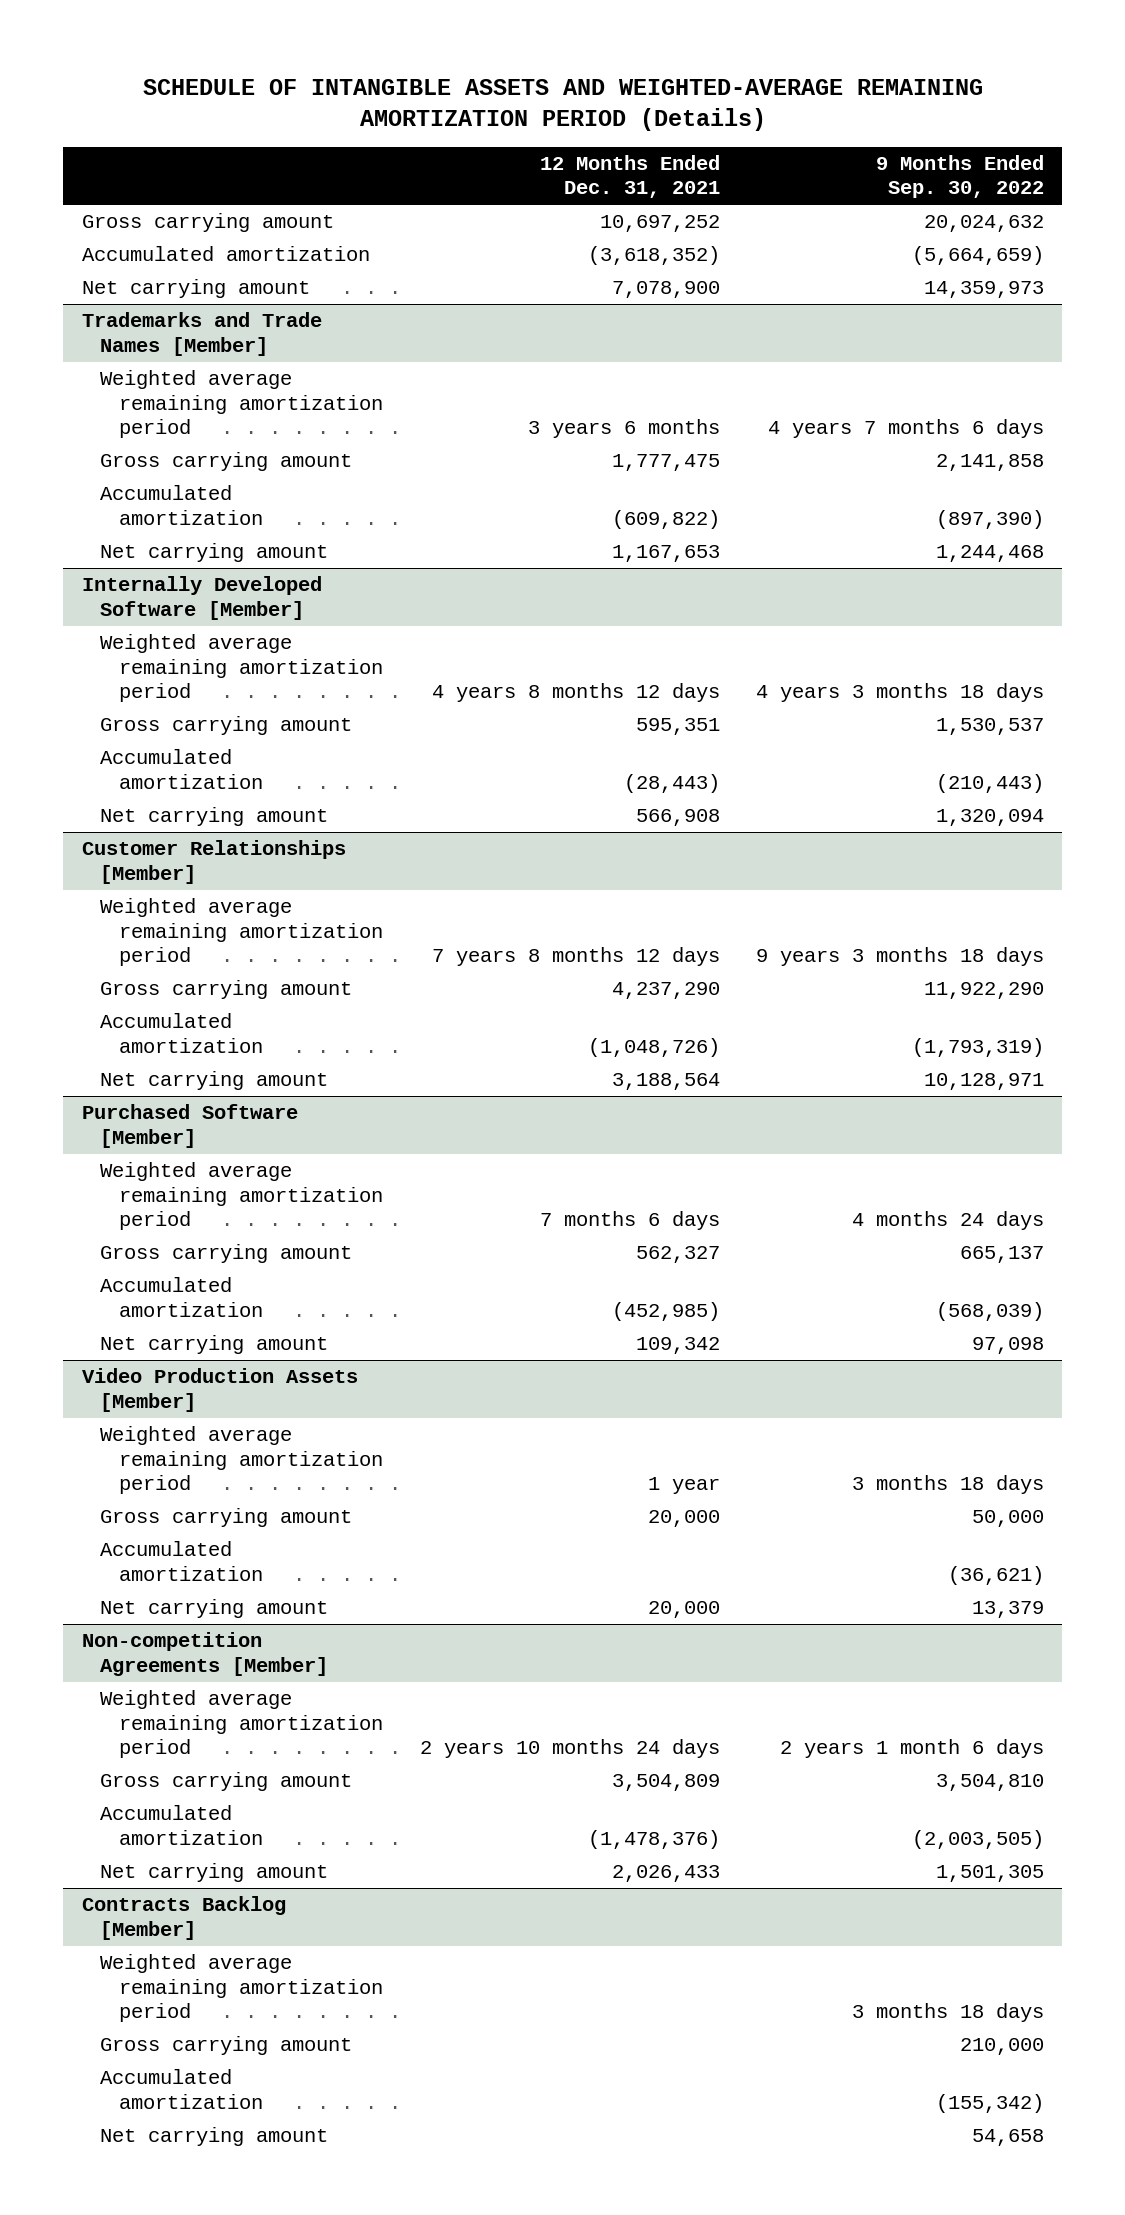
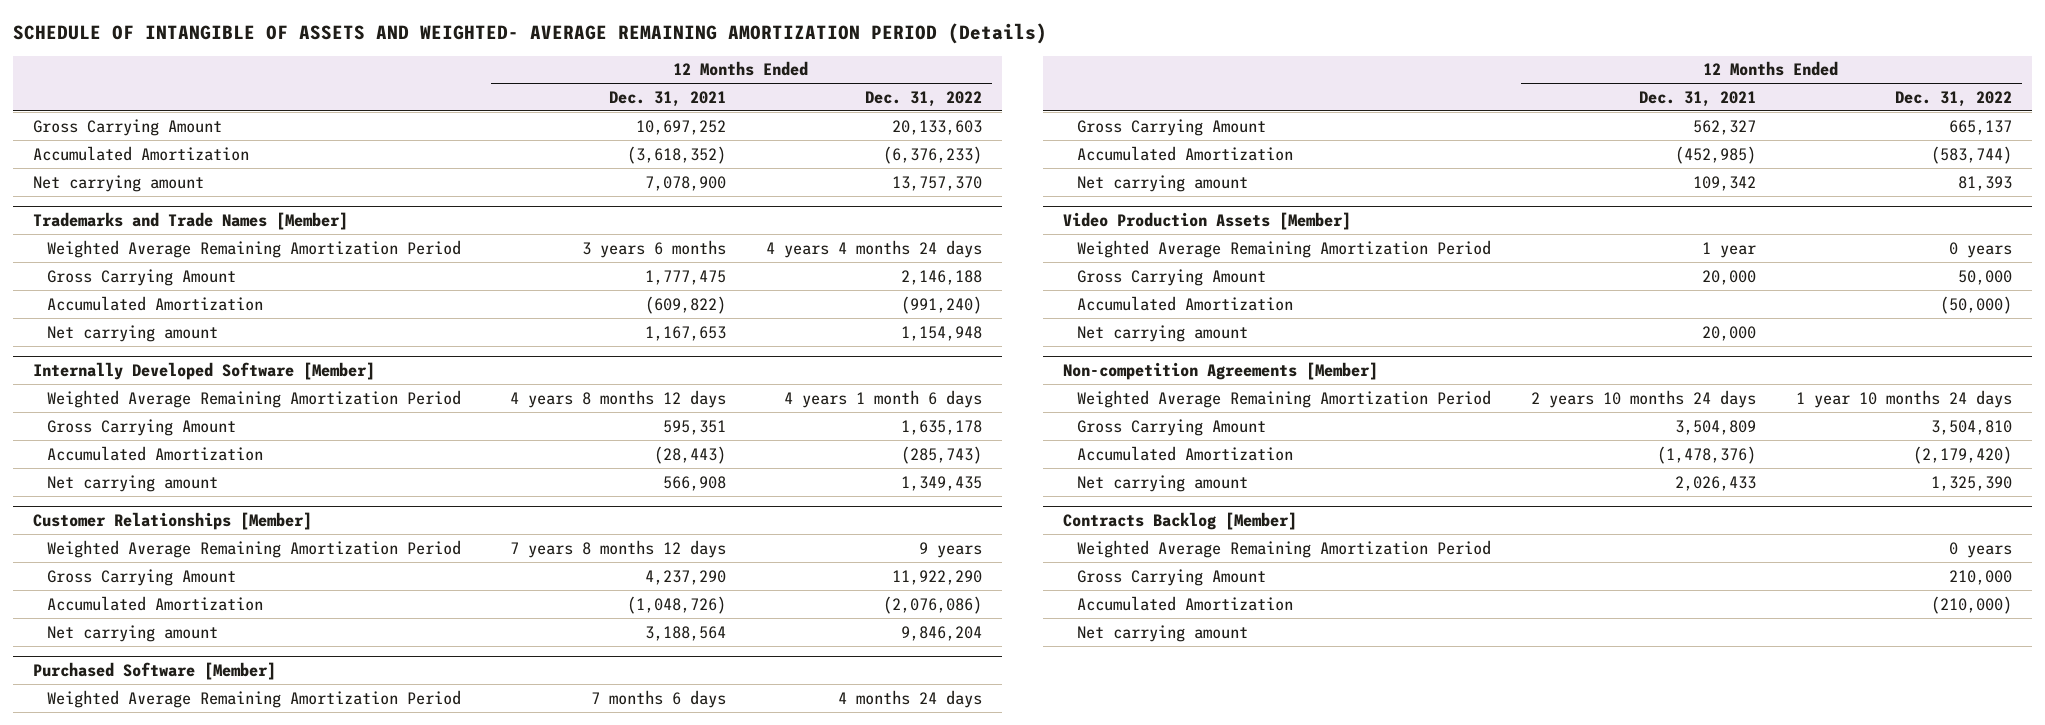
[142,78,983,132] SCHEDULE OF INTANGIBLE ASSETS AND WEIGHTED-AVERAGE REMAINING AMORTIZATION PERIOD (Details) -> [13,23,1048,45] SCHEDULE OF INTANGIBLE OF ASSETS AND WEIGHTED- AVERAGE REMAINING AMORTIZATION PERIOD (Details)
[875,155,1044,199] 9 Months Ended Sep. 30, 2022 -> none
none -> [864,90,982,107] Dec. 31, 2022
[81,213,334,233] Gross carrying amount -> [33,118,223,136] Gross Carrying Amount
[81,246,370,262] Accumulated amortization -> [33,145,250,161] Accumulated Amortization
[100,370,384,438] Weighted average remaining amortization period -> [47,239,462,258] Weighted Average Remaining Amortization Period
[100,452,353,472] Gross carrying amount -> [47,268,237,286] Gross Carrying Amount
[100,485,264,525] Accumulated amortization -> [47,295,264,311] Accumulated Amortization
[100,634,384,702] Weighted average remaining amortization period -> [47,389,462,408] Weighted Average Remaining Amortization Period
[100,716,353,736] Gross carrying amount -> [47,418,237,436] Gross Carrying Amount
[100,749,264,789] Accumulated amortization -> [47,445,264,461] Accumulated Amortization
[100,898,384,966] Weighted average remaining amortization period -> [47,539,462,558] Weighted Average Remaining Amortization Period
[100,980,353,1000] Gross carrying amount -> [47,568,237,586] Gross Carrying Amount
[100,1013,264,1053] Accumulated amortization -> [47,595,264,611] Accumulated Amortization
[100,1162,384,1230] Weighted average remaining amortization period -> [47,689,462,708] Weighted Average Remaining Amortization Period
[100,1244,353,1264] Gross carrying amount -> [1077,118,1267,136] Gross Carrying Amount
[100,1277,264,1317] Accumulated amortization -> [1077,145,1294,161] Accumulated Amortization
[100,1426,384,1494] Weighted average remaining amortization period -> [1077,239,1492,258] Weighted Average Remaining Amortization Period
[100,1508,353,1528] Gross carrying amount -> [1077,268,1267,286] Gross Carrying Amount
[100,1541,264,1581] Accumulated amortization -> [1077,295,1294,311] Accumulated Amortization
[100,1690,384,1758] Weighted average remaining amortization period -> [1077,389,1492,408] Weighted Average Remaining Amortization Period
[100,1772,353,1792] Gross carrying amount -> [1077,418,1267,436] Gross Carrying Amount
[100,1805,264,1845] Accumulated amortization -> [1077,445,1294,461] Accumulated Amortization
[100,1954,384,2022] Weighted average remaining amortization period -> [1077,539,1492,558] Weighted Average Remaining Amortization Period
[100,2036,353,2056] Gross carrying amount -> [1077,568,1267,586] Gross Carrying Amount
[100,2069,264,2109] Accumulated amortization -> [1077,595,1294,611] Accumulated Amortization

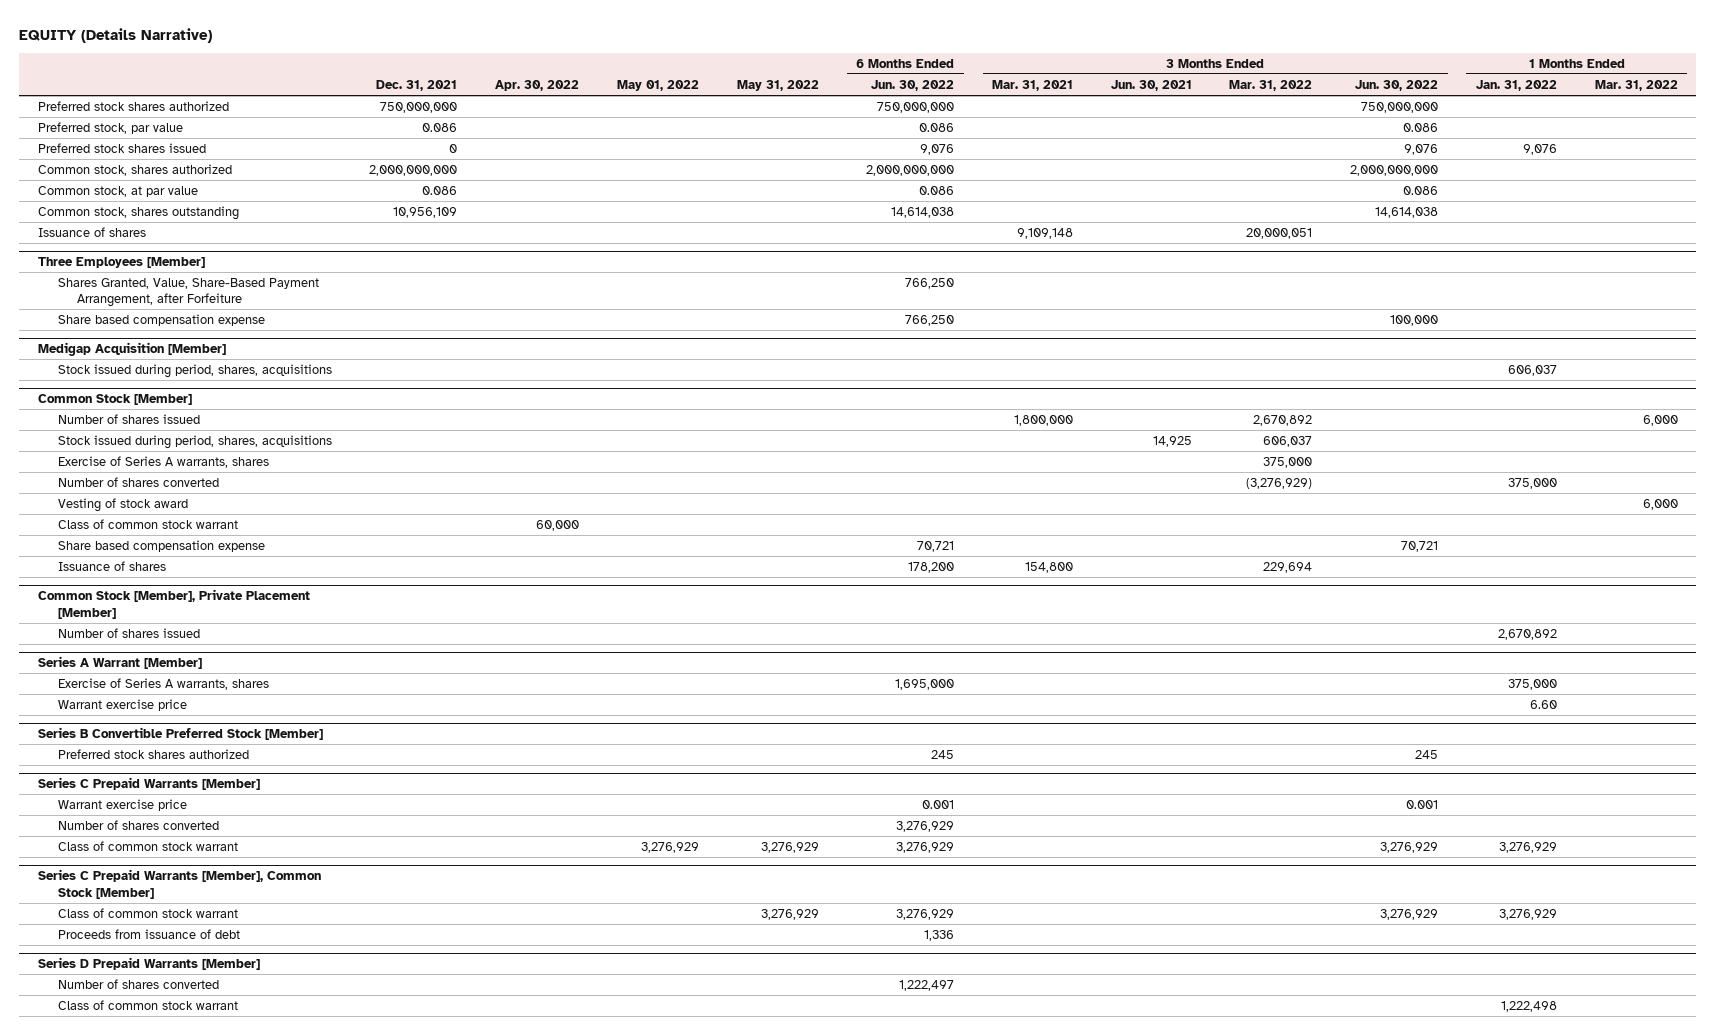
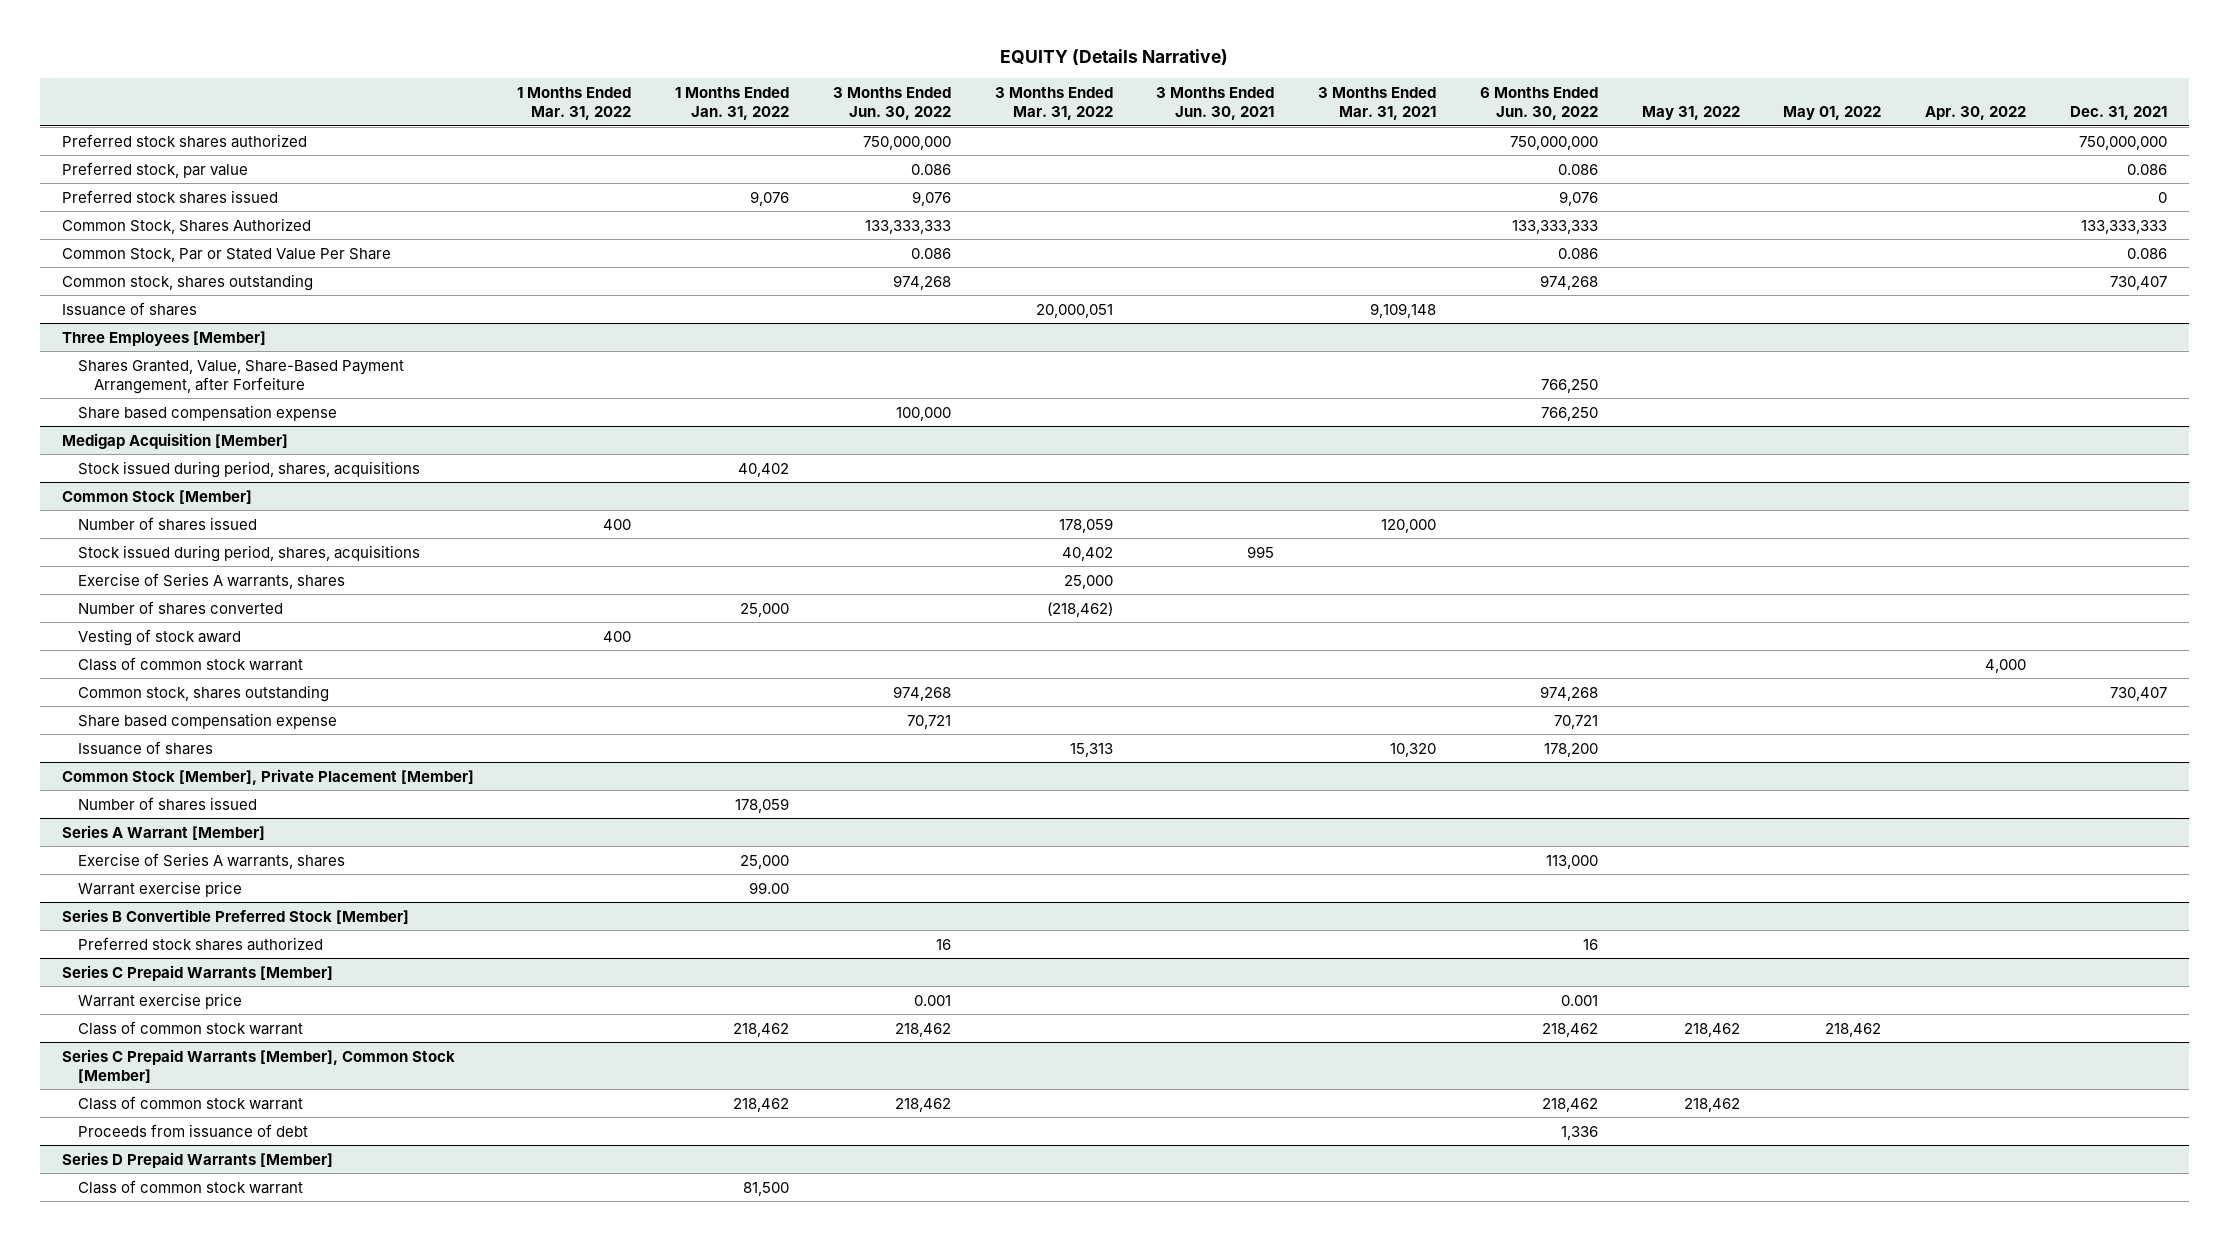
[38,163,233,176] Common stock, shares authorized -> [61,217,311,234] Common Stock, Shares Authorized
[369,164,458,176] 2,000,000,000 -> [2080,219,2167,234] 133,333,333
[866,164,955,176] 2,000,000,000 -> [1511,219,1598,234] 133,333,333
[1350,164,1439,176] 2,000,000,000 -> [864,219,951,234] 133,333,333
[38,185,199,197] Common stock, at par value -> [61,247,391,262] Common Stock, Par or Stated Value Per Share
[393,206,458,218] 10,956,109 -> [2109,275,2167,290] 730,407
[891,206,955,218] 14,614,038 -> [1539,274,1598,290] 974,268
[1375,206,1439,218] 14,614,038 -> [892,274,951,290] 974,268
[1507,364,1557,376] 606,037 -> [738,462,790,477] 40,402
[1013,414,1073,426] 1,800,000 -> [1381,518,1437,533] 120,000
[1253,414,1313,426] 2,670,892 -> [1058,517,1113,533] 178,059
[1642,414,1678,426] 6,000 -> [603,518,632,530] 400
[1152,435,1192,447] 14,925 -> [1247,545,1275,558] 995
[1263,435,1313,447] 606,037 -> [1061,546,1113,561] 40,402
[1263,456,1313,468] 375,000 -> [1063,574,1113,589] 25,000
[1246,477,1313,489] (3,276,929) -> [1046,601,1113,617] (218,462)
[1507,477,1557,489] 375,000 -> [740,602,790,617] 25,000
[1642,498,1678,510] 6,000 -> [603,630,632,642] 400
[536,519,580,531] 60,000 -> [1984,658,2026,673] 4,000
none -> [77,684,329,702] Common stock, shares outstanding
[1024,561,1073,573] 154,800 -> [1390,742,1437,757] 10,320
[1263,561,1313,573] 229,694 -> [1069,742,1113,757] 15,313
[1497,628,1557,640] 2,670,892 -> [735,797,790,813] 178,059
[895,678,955,690] 1,695,000 -> [1545,854,1598,869] 113,000
[1507,678,1557,690] 375,000 -> [740,854,790,869] 25,000
[1529,699,1557,709] 6.60 -> [749,881,790,894] 99.00
[931,749,955,759] 245 -> [1582,938,1598,950] 16
[1415,749,1439,759] 245 -> [935,938,951,950] 16
[57,819,219,830] Number of shares converted -> none
[640,841,699,853] 3,276,929 -> [1825,1022,1882,1037] 218,462
[760,841,819,853] 3,276,929 -> [1683,1022,1740,1037] 218,462
[896,841,955,853] 3,276,929 -> [1541,1022,1598,1037] 218,462
[1380,841,1439,853] 3,276,929 -> [894,1022,951,1037] 218,462
[1498,841,1557,853] 3,276,929 -> [733,1022,790,1037] 218,462
[760,908,819,920] 3,276,929 -> [1683,1097,1740,1112] 218,462
[896,908,955,920] 3,276,929 -> [1541,1097,1598,1112] 218,462
[1380,908,1439,920] 3,276,929 -> [894,1097,951,1112] 218,462
[1498,908,1557,920] 3,276,929 -> [733,1097,790,1112] 218,462
[57,978,219,989] Number of shares converted -> none
[1500,1000,1557,1012] 1,222,498 -> [743,1181,790,1196] 81,500

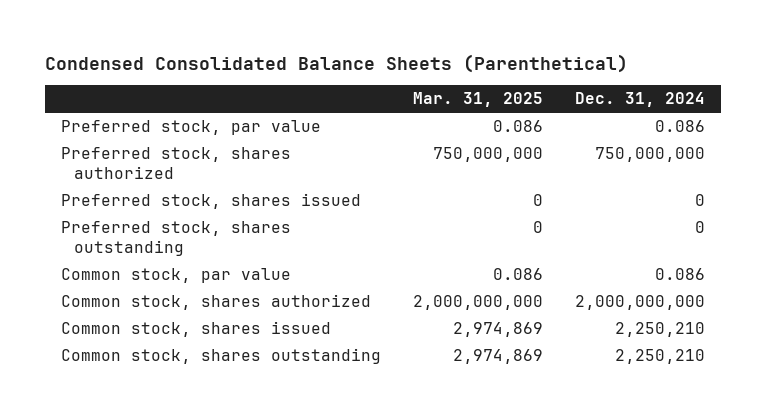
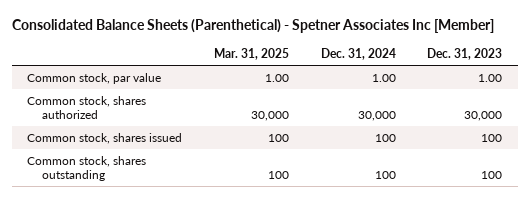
[45,53,629,73] Condensed Consolidated Balance Sheets (Parenthetical) -> [11,19,494,34] Consolidated Balance Sheets (Parenthetical) - Spetner Associates Inc [Member]
none -> [427,48,503,61] Dec. 31, 2023
[61,120,322,136] Preferred stock, par value -> none
[61,147,292,179] Preferred stock, shares authorized -> none
[61,193,362,210] Preferred stock, shares issued -> none
[61,221,292,256] Preferred stock, shares outstanding -> none
[493,268,544,281] 0.086 -> [265,73,290,82] 1.00
[655,268,706,281] 0.086 -> [371,73,396,82] 1.00
[413,295,544,311] 2,000,000,000 -> [251,110,290,121] 30,000
[575,295,706,311] 2,000,000,000 -> [357,110,396,121] 30,000
[453,322,544,338] 2,974,869 -> [268,133,290,142] 100
[615,322,706,338] 2,250,210 -> [374,133,396,142] 100
[453,349,544,365] 2,974,869 -> [268,170,290,179] 100
[615,349,706,365] 2,250,210 -> [374,170,396,179] 100

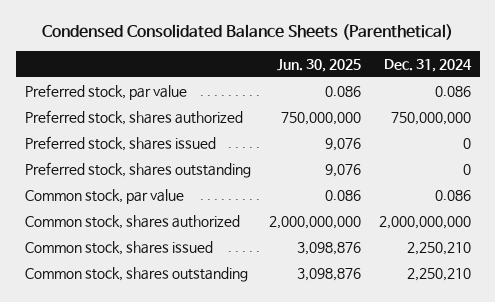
[11,19,494,34] Consolidated Balance Sheets (Parenthetical) - Spetner Associates Inc [Member] -> [41,23,453,40] Condensed Consolidated Balance Sheets (Parenthetical)
[214,48,290,61] Mar. 31, 2025 -> none
[427,48,503,61] Dec. 31, 2023 -> none
none -> [276,58,361,72] Jun. 30, 2025
none -> [24,84,187,101] Preferred stock, par value
none -> [24,110,243,126] Preferred stock, shares authorized
none -> [24,136,216,152] Preferred stock, shares issued
none -> [24,162,251,179] Preferred stock, shares outstanding
[371,73,396,82] 1.00 -> [434,190,471,202] 0.086
[357,110,396,121] 30,000 -> [378,216,471,230] 2,000,000,000
[374,133,396,142] 100 -> [406,242,471,256] 2,250,210
[374,170,396,179] 100 -> [406,268,471,282] 2,250,210

